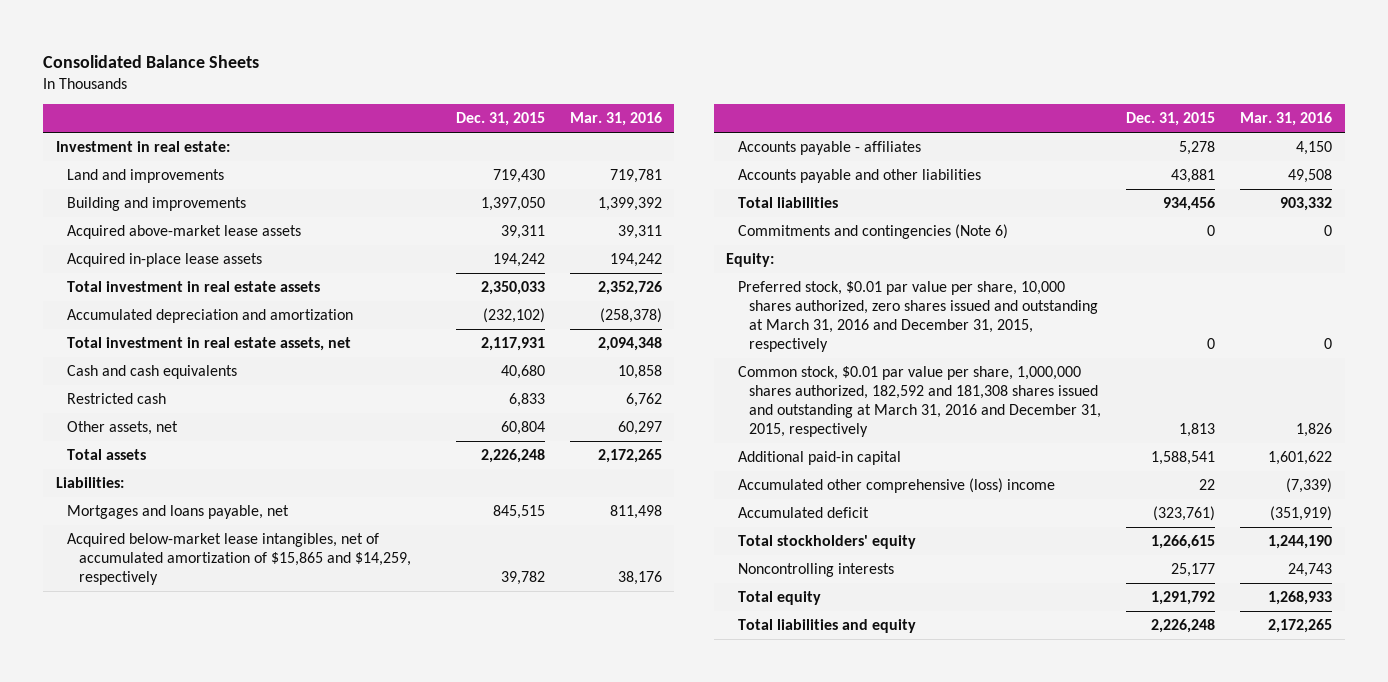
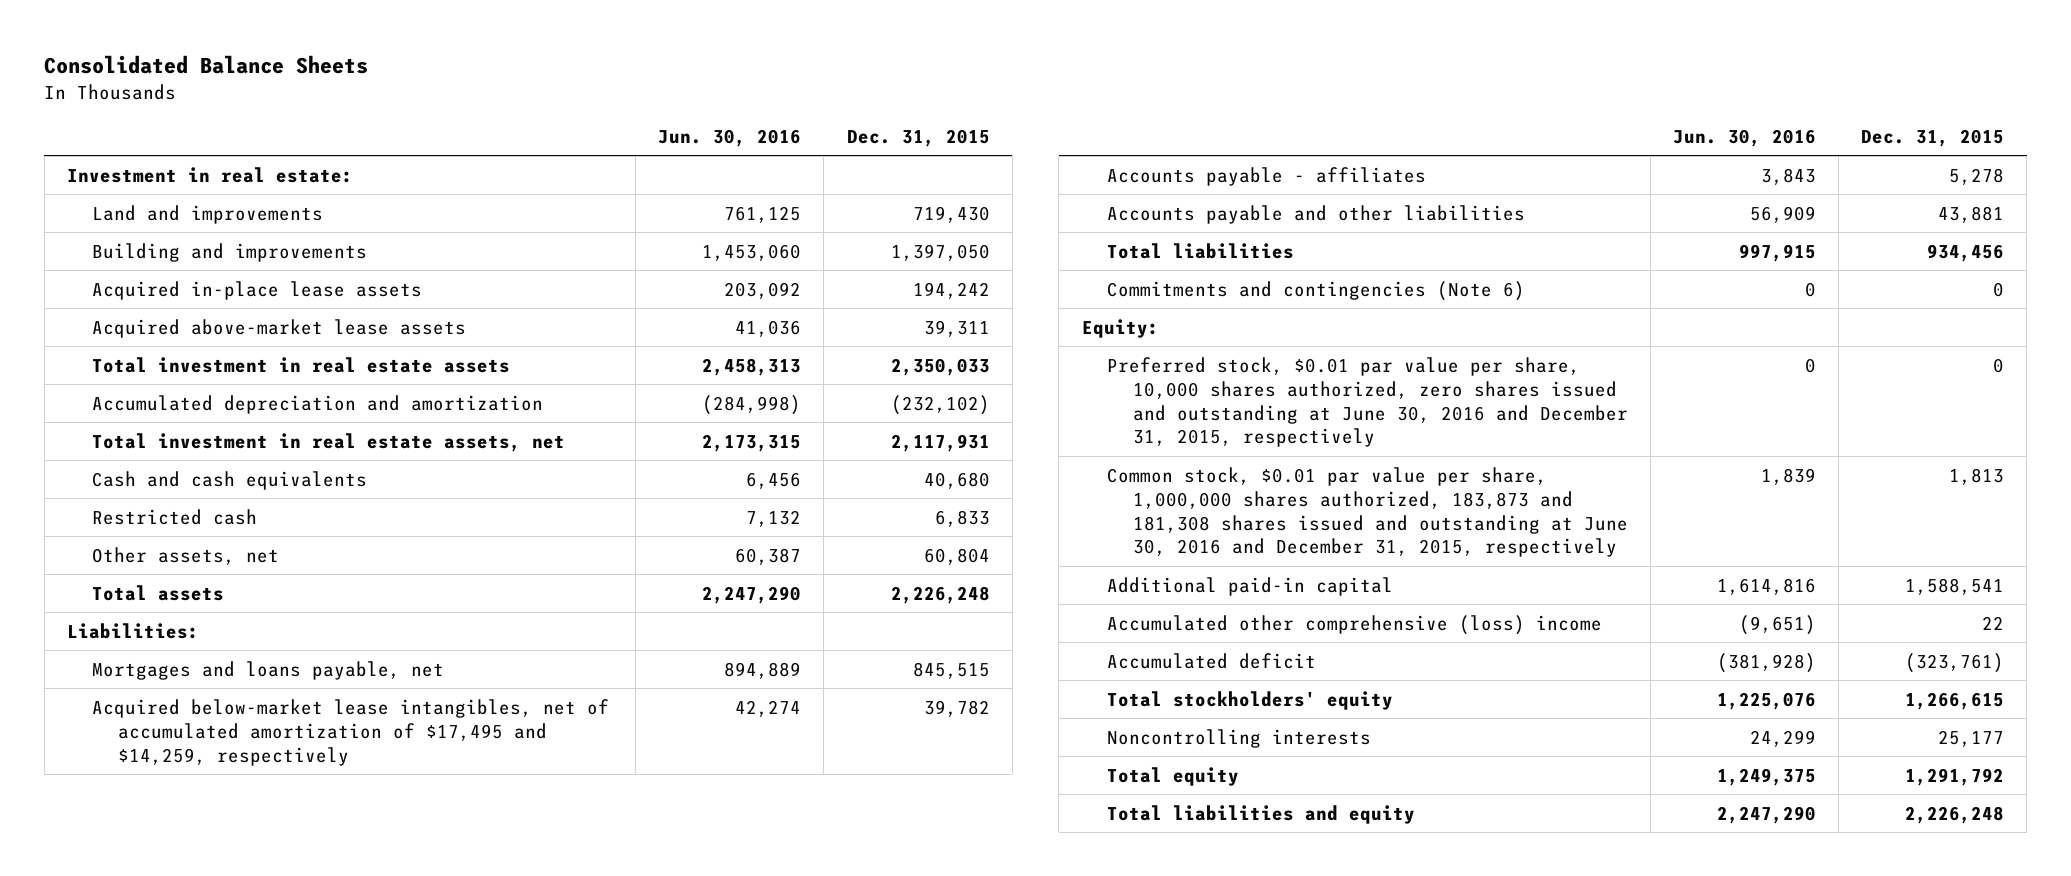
[569,112,662,127] Mar. 31, 2016 -> none
none -> [658,128,802,147] Jun. 30, 2016
[67,225,302,240] Acquired above-market lease assets -> [92,318,467,338] Acquired above-market lease assets
[67,533,411,586] Acquired below-market lease intangibles, net of accumulated amortization of $15,865 and $14,259, respectively -> [92,698,610,766] Acquired below-market lease intangibles, net of accumulated amortization of $17,495 and $14,259, respectively
[737,281,1098,353] Preferred stock, $0.01 par value per share, 10,000 shares authorized, zero shares issued and outstanding at March 31, 2016 and December 31, 2015, respectively -> [1107,356,1628,448] Preferred stock, $0.01 par value per share, 10,000 shares authorized, zero shares issued and outstanding at June 30, 2016 and December 31, 2015, respectively
[737,366,1101,438] Common stock, $0.01 par value per share, 1,000,000 shares authorized, 182,592 and 181,308 shares issued and outstanding at March 31, 2016 and December 31, 2015, respectively -> [1107,466,1628,558] Common stock, $0.01 par value per share, 1,000,000 shares authorized, 183,873 and 181,308 shares issued and outstanding at June 30, 2016 and December 31, 2015, respectively

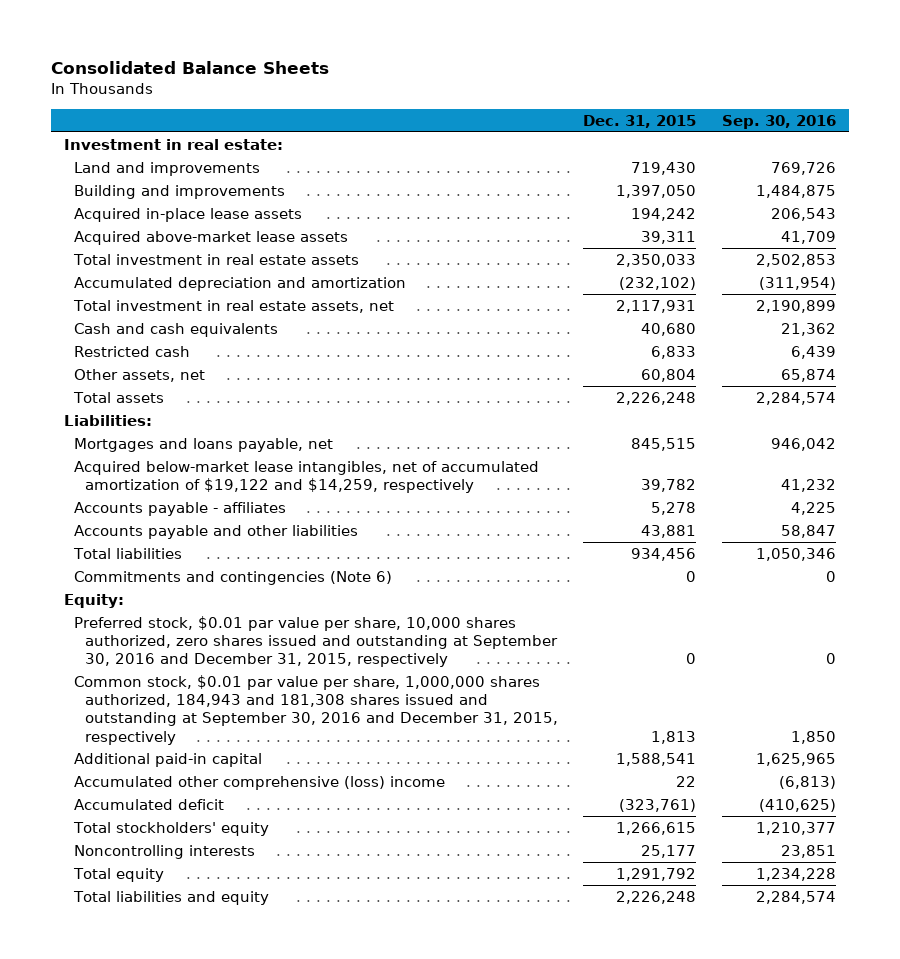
[658,128,802,147] Jun. 30, 2016 -> none
none -> [722,114,837,129] Sep. 30, 2016
[92,698,610,766] Acquired below-market lease intangibles, net of accumulated amortization of $17,495 and $14,259, respectively -> [74,460,540,494] Acquired below-market lease intangibles, net of accumulated amortization of $19,122 and $14,259, respectively
[1107,356,1628,448] Preferred stock, $0.01 par value per share, 10,000 shares authorized, zero shares issued and outstanding at June 30, 2016 and December 31, 2015, respectively -> [74,615,558,668] Preferred stock, $0.01 par value per share, 10,000 shares authorized, zero shares issued and outstanding at September 30, 2016 and December 31, 2015, respectively
[1107,466,1628,558] Common stock, $0.01 par value per share, 1,000,000 shares authorized, 183,873 and 181,308 shares issued and outstanding at June 30, 2016 and December 31, 2015, respectively -> [74,674,558,745] Common stock, $0.01 par value per share, 1,000,000 shares authorized, 184,943 and 181,308 shares issued and outstanding at September 30, 2016 and December 31, 2015, respectively

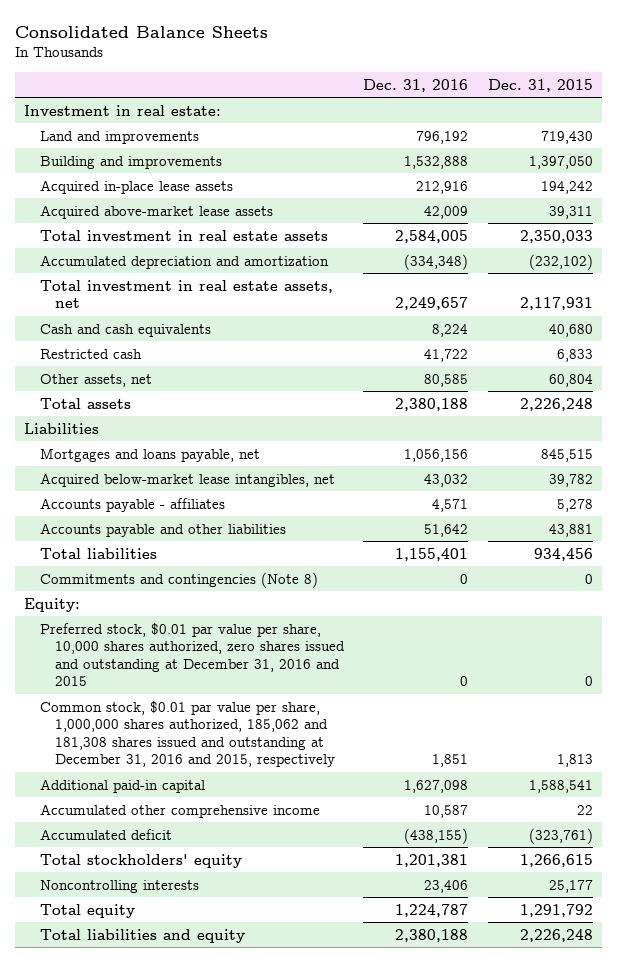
[722,114,837,129] Sep. 30, 2016 -> none
none -> [363,78,469,92] Dec. 31, 2016
[63,414,152,426] Liabilities: -> [24,422,100,434] Liabilities
[74,460,540,494] Acquired below-market lease intangibles, net of accumulated amortization of $19,122 and $14,259, respectively -> [39,472,335,487] Acquired below-market lease intangibles, net
[74,570,393,585] Commitments and contingencies (Note 6) -> [39,571,318,588] Commitments and contingencies (Note 8)
[74,615,558,668] Preferred stock, $0.01 par value per share, 10,000 shares authorized, zero shares issued and outstanding at September 30, 2016 and December 31, 2015, respectively -> [39,622,346,687] Preferred stock, $0.01 par value per share, 10,000 shares authorized, zero shares issued and outstanding at December 31, 2016 and 2015
[74,674,558,745] Common stock, $0.01 par value per share, 1,000,000 shares authorized, 184,943 and 181,308 shares issued and outstanding at September 30, 2016 and December 31, 2015, respectively -> [39,700,336,768] Common stock, $0.01 par value per share, 1,000,000 shares authorized, 185,062 and 181,308 shares issued and outstanding at December 31, 2016 and 2015, respectively
[74,775,446,790] Accumulated other comprehensive (loss) income -> [39,803,320,818] Accumulated other comprehensive income

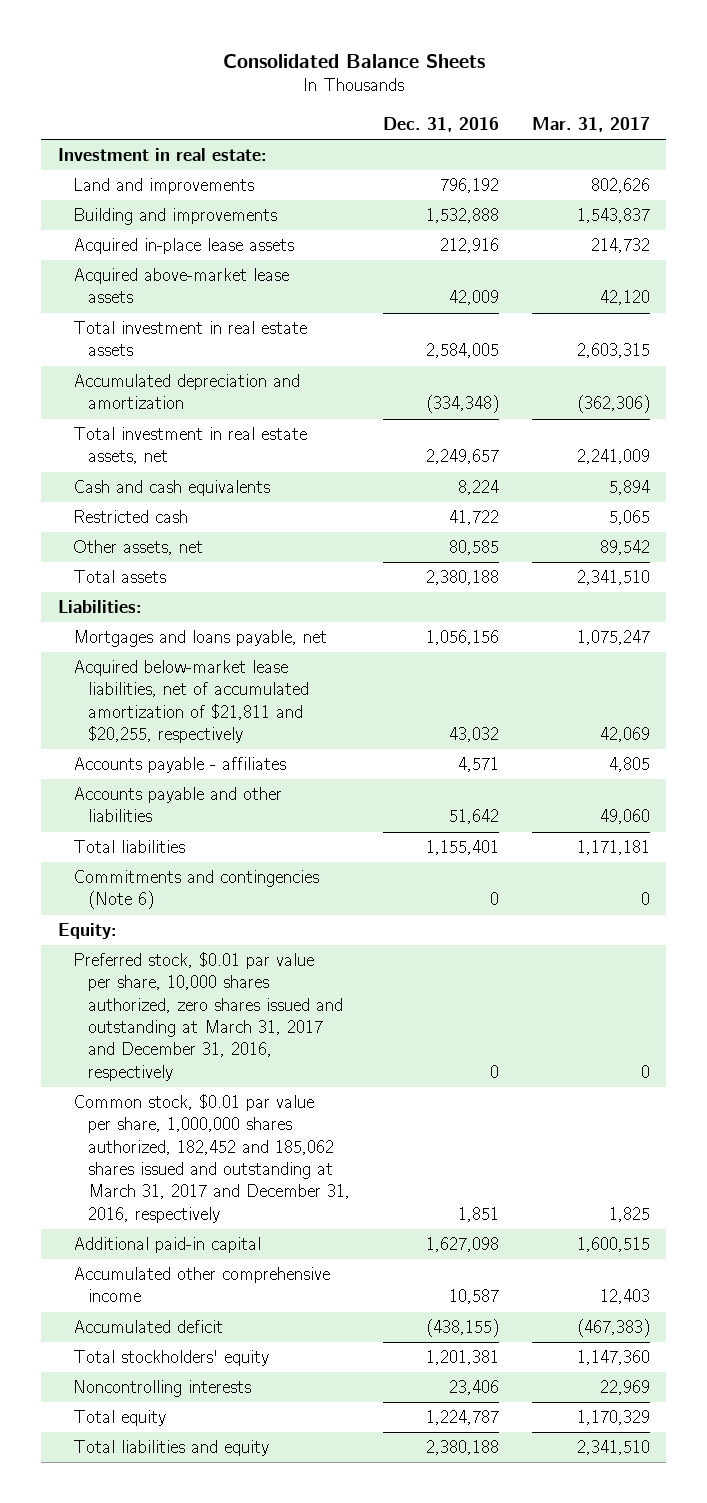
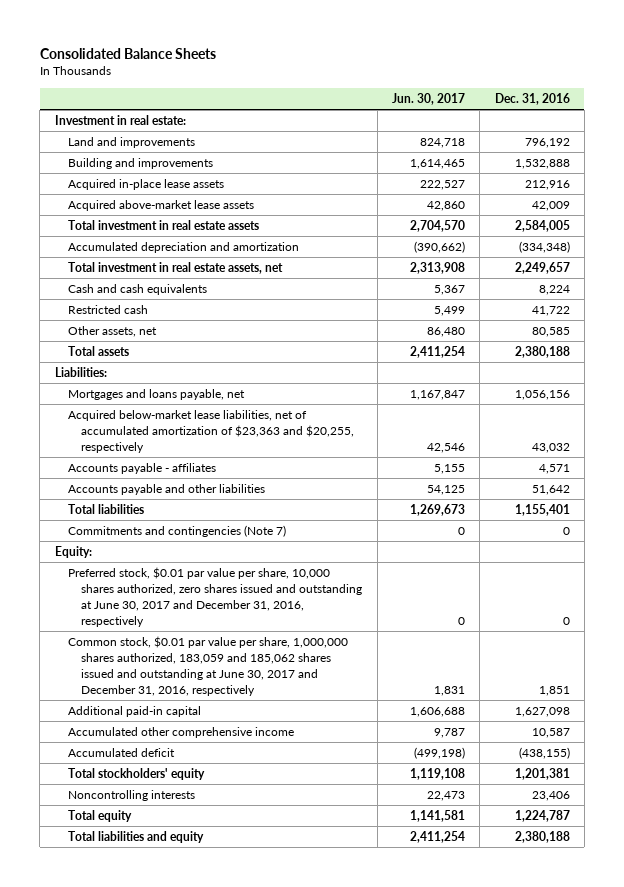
[531,116,650,132] Mar. 31, 2017 -> none
none -> [391,92,465,105] Jun. 30, 2017
[72,660,310,744] Acquired below-market lease liabilities, net of accumulated amortization of $21,811 and $20,255, respectively -> [68,410,355,453] Acquired below-market lease liabilities, net of accumulated amortization of $23,363 and $20,255, respectively
[72,870,319,910] Commitments and contingencies (Note 6) -> [68,525,287,538] Commitments and contingencies (Note 7)
[72,952,344,1081] Preferred stock, $0.01 par value per share, 10,000 shares authorized, zero shares issued and outstanding at March 31, 2017 and December 31, 2016, respectively -> [68,567,363,627] Preferred stock, $0.01 par value per share, 10,000 shares authorized, zero shares issued and outstanding at June 30, 2017 and December 31, 2016, respectively
[72,1094,351,1223] Common stock, $0.01 par value per share, 1,000,000 shares authorized, 182,452 and 185,062 shares issued and outstanding at March 31, 2017 and December 31, 2016, respectively -> [68,636,349,696] Common stock, $0.01 par value per share, 1,000,000 shares authorized, 183,059 and 185,062 shares issued and outstanding at June 30, 2017 and December 31, 2016, respectively

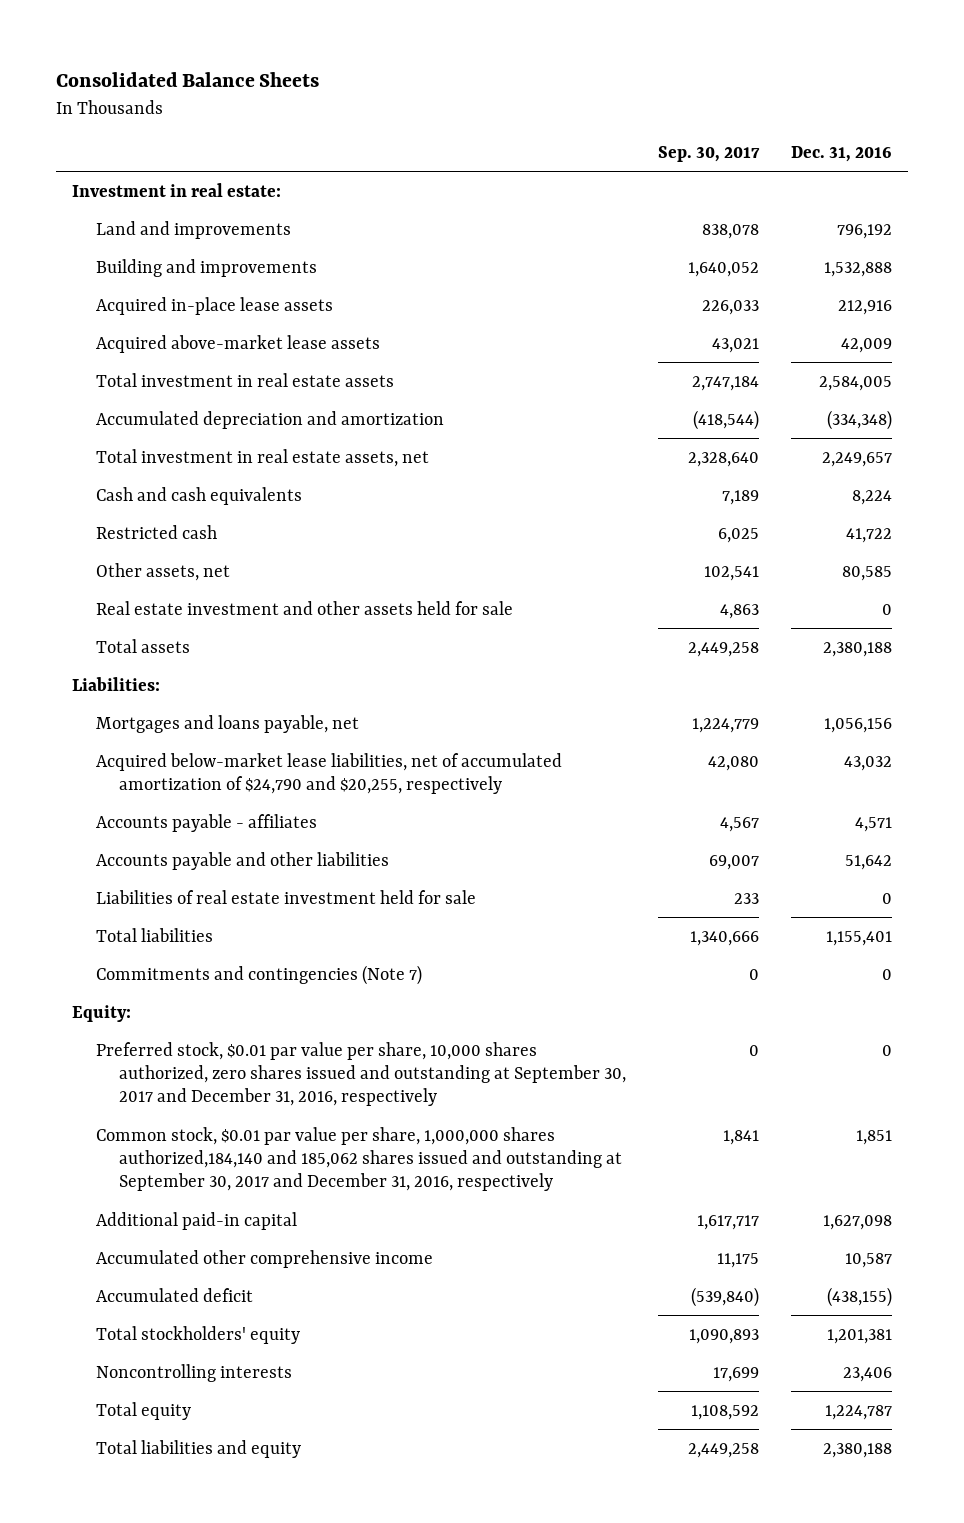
[391,92,465,105] Jun. 30, 2017 -> none
none -> [657,146,760,163] Sep. 30, 2017
none -> [95,600,513,615] Real estate investment and other assets held for sale
[68,410,355,453] Acquired below-market lease liabilities, net of accumulated amortization of $23,363 and $20,255, respectively -> [95,752,562,794] Acquired below-market lease liabilities, net of accumulated amortization of $24,790 and $20,255, respectively
none -> [95,889,476,904] Liabilities of real estate investment held for sale
[68,567,363,627] Preferred stock, $0.01 par value per share, 10,000 shares authorized, zero shares issued and outstanding at June 30, 2017 and December 31, 2016, respectively -> [95,1041,626,1107] Preferred stock, $0.01 par value per share, 10,000 shares authorized, zero shares issued and outstanding at September 30, 2017 and December 31, 2016, respectively
[68,636,349,696] Common stock, $0.01 par value per share, 1,000,000 shares authorized, 183,059 and 185,062 shares issued and outstanding at June 30, 2017 and December 31, 2016, respectively -> [95,1126,622,1192] Common stock, $0.01 par value per share, 1,000,000 shares authorized,184,140 and 185,062 shares issued and outstanding at September 30, 2017 and December 31, 2016, respectively

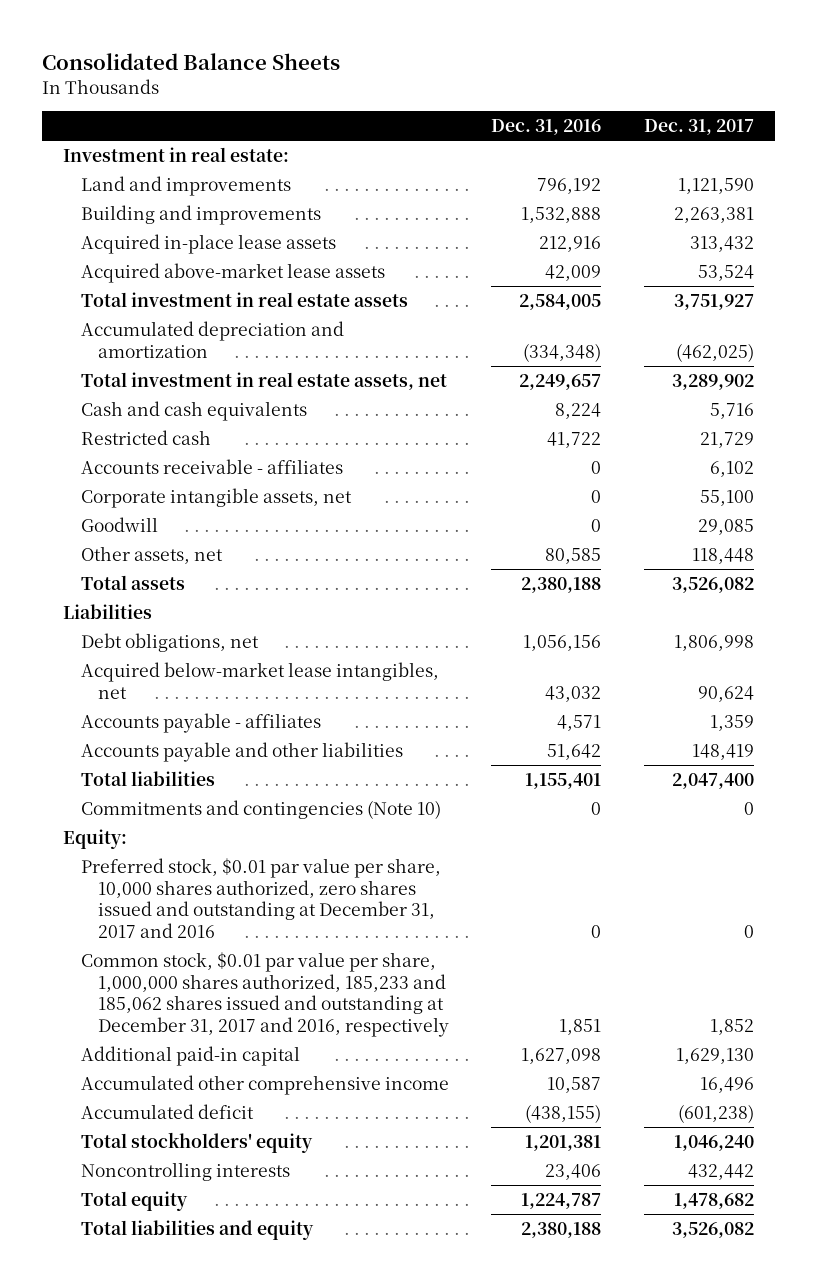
[657,146,760,163] Sep. 30, 2017 -> none
none -> [643,119,754,136] Dec. 31, 2017
none -> [80,459,343,475] Accounts receivable - affiliates
none -> [80,488,352,509] Corporate intangible assets, net
none -> [80,517,158,533] Goodwill
[95,600,513,615] Real estate investment and other assets held for sale -> none
[72,676,161,691] Liabilities: -> [63,604,153,620] Liabilities
[95,714,359,733] Mortgages and loans payable, net -> [80,633,259,653] Debt obligations, net
[95,752,562,794] Acquired below-market lease liabilities, net of accumulated amortization of $24,790 and $20,255, respectively -> [80,662,439,699] Acquired below-market lease intangibles, net
[95,889,476,904] Liabilities of real estate investment held for sale -> none
[95,964,422,985] Commitments and contingencies (Note 7) -> [80,800,441,820] Commitments and contingencies (Note 10)
[95,1041,626,1107] Preferred stock, $0.01 par value per share, 10,000 shares authorized, zero shares issued and outstanding at September 30, 2017 and December 31, 2016, respectively -> [80,858,441,938] Preferred stock, $0.01 par value per share, 10,000 shares authorized, zero shares issued and outstanding at December 31, 2017 and 2016
[95,1126,622,1192] Common stock, $0.01 par value per share, 1,000,000 shares authorized,184,140 and 185,062 shares issued and outstanding at September 30, 2017 and December 31, 2016, respectively -> [80,952,449,1037] Common stock, $0.01 par value per share, 1,000,000 shares authorized, 185,233 and 185,062 shares issued and outstanding at December 31, 2017 and 2016, respectively

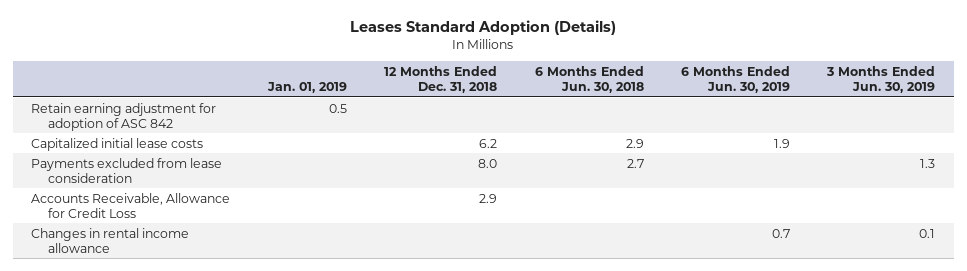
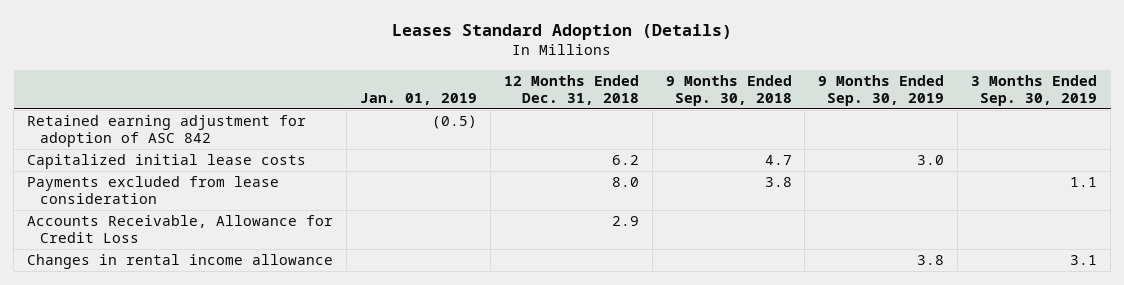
[534,66,644,94] 6 Months Ended Jun. 30, 2018 -> none
[680,66,790,94] 6 Months Ended Jun. 30, 2019 -> none
[826,66,936,94] 3 Months Ended Jun. 30, 2019 -> none
none -> [665,74,792,106] 9 Months Ended Sep. 30, 2018
none -> [818,74,945,106] 9 Months Ended Sep. 30, 2019
none -> [971,74,1098,106] 3 Months Ended Sep. 30, 2019
[31,102,217,131] Retain earning adjustment for adoption of ASC 842 -> [27,115,307,148] Retained earning adjustment for adoption of ASC 842
[328,103,347,113] 0.5 -> [431,115,477,130] (0.5)

